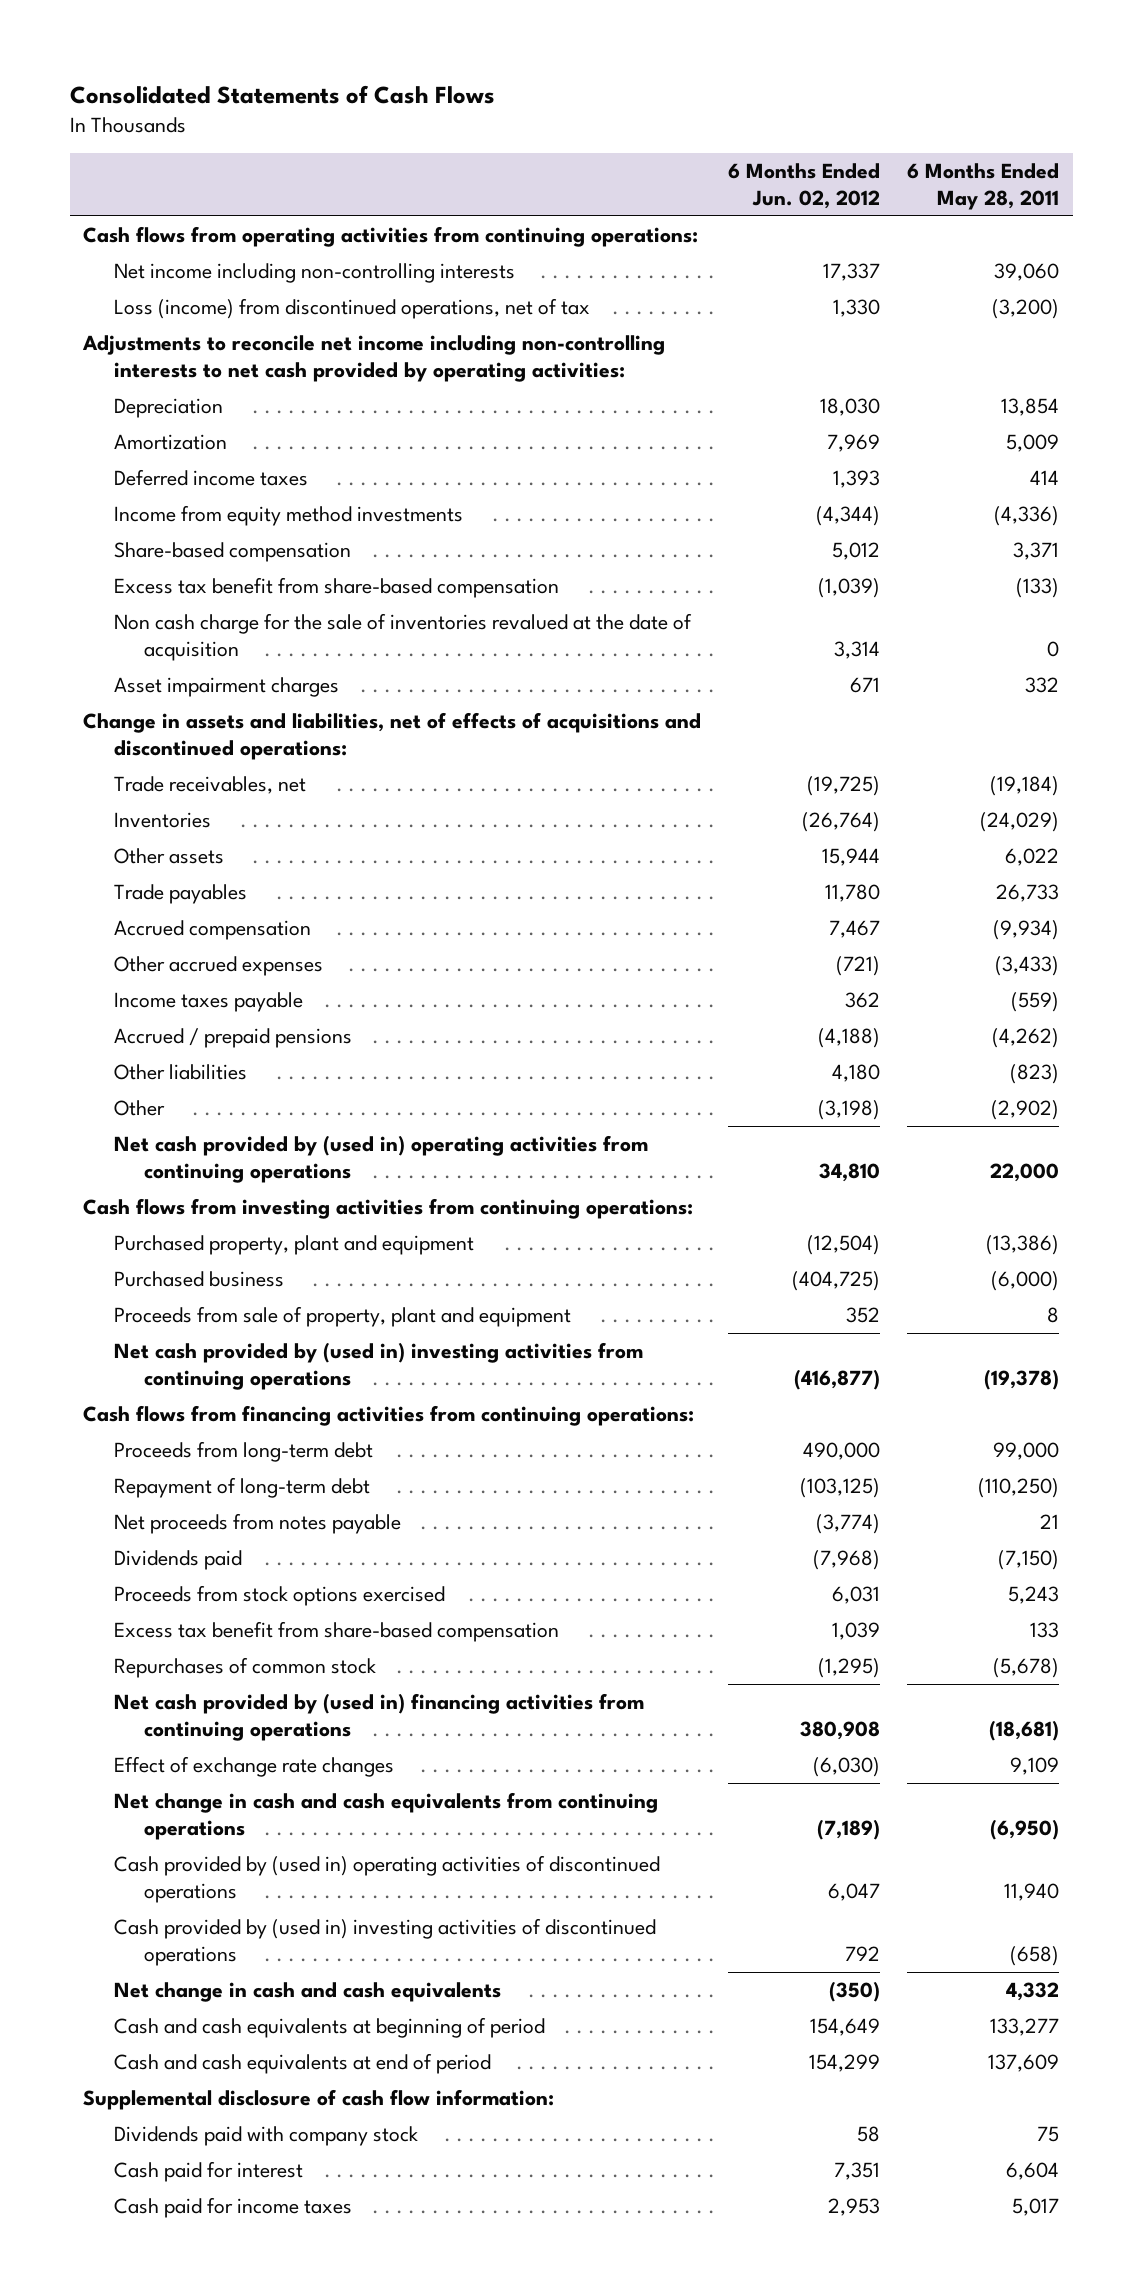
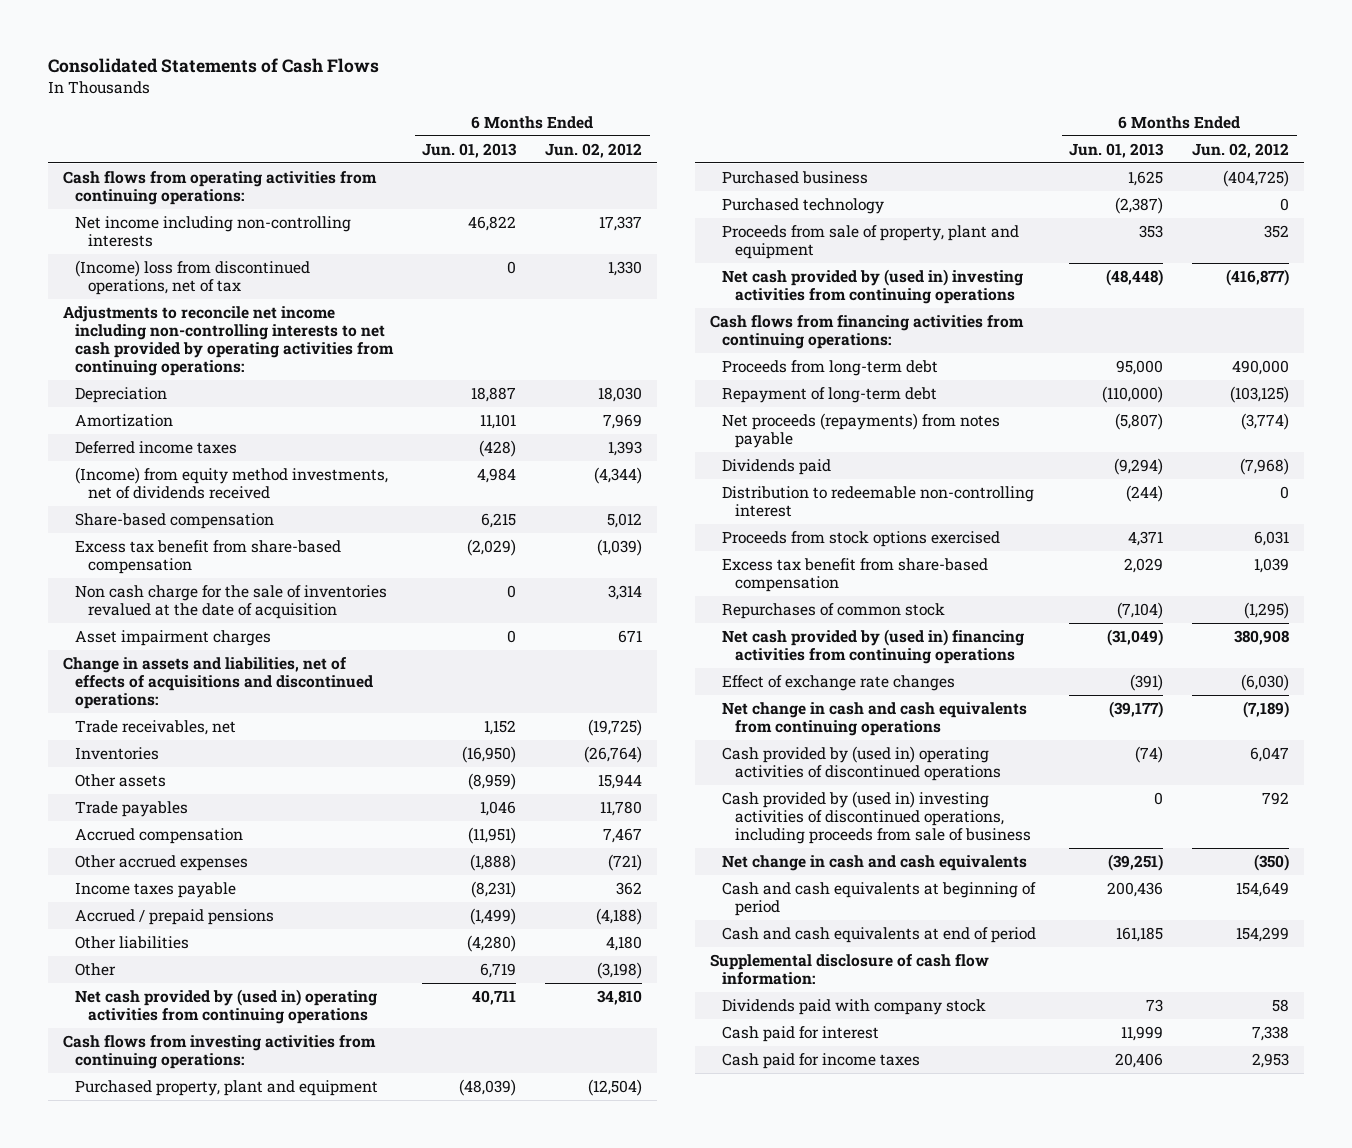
[907,162,1060,210] 6 Months Ended May 28, 2011 -> none
none -> [422,142,518,158] Jun. 01, 2013
[113,297,590,319] Loss (income) from discontinued operations, net of tax -> [75,260,311,296] (Income) loss from discontinued operations, net of tax
[82,334,666,382] Adjustments to reconcile net income including non-controlling interests to net cash provided by operating activities: -> [62,306,395,377] Adjustments to reconcile net income including non-controlling interests to net cash provided by operating activities from continuing operations:
[113,504,463,526] Income from equity method investments -> [75,467,389,500] (Income) from equity method investments, net of dividends received
none -> [722,198,885,215] Purchased technology
[113,1512,401,1534] Net proceeds from notes payable -> [722,413,1001,449] Net proceeds (repayments) from notes payable
none -> [722,486,1035,518] Distribution to redeemable non-controlling interest
[113,1917,656,1966] Cash provided by (used in) investing activities of discontinued operations -> [722,791,1031,845] Cash provided by (used in) investing activities of discontinued operations, including proceeds from sale of business
[834,2161,881,2180] 7,351 -> [1252,1026,1290,1042] 7,338

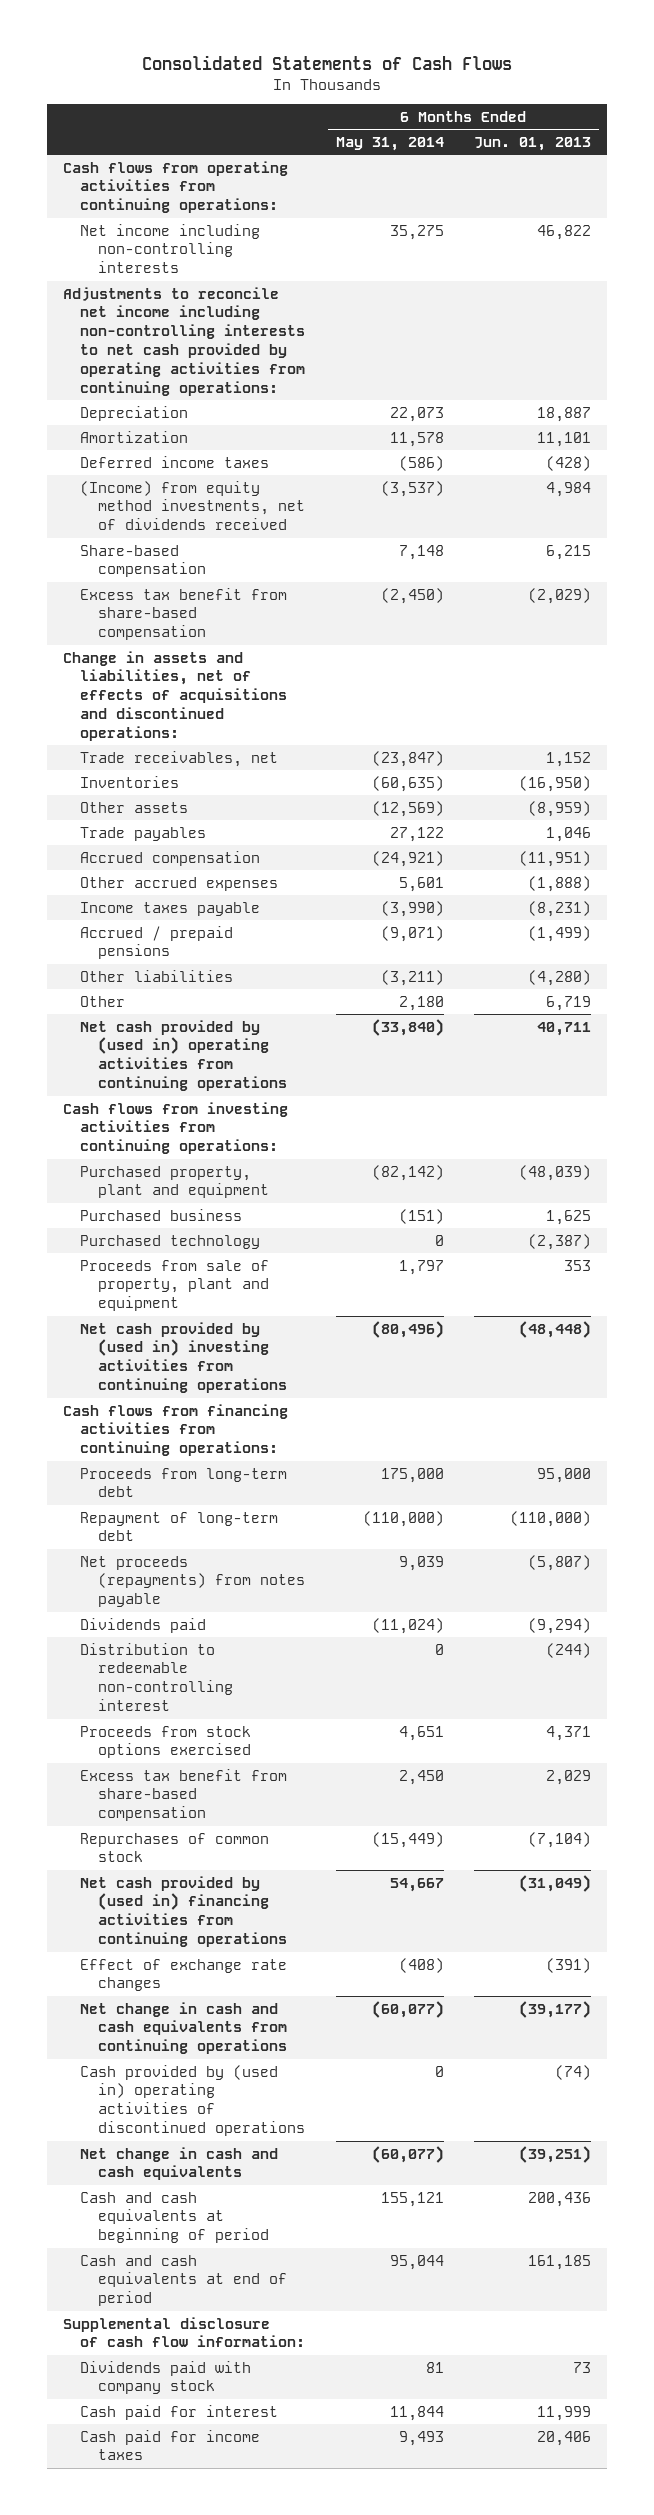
[545,142,643,158] Jun. 02, 2012 -> none
none -> [335,136,444,151] May 31, 2014
[75,260,311,296] (Income) loss from discontinued operations, net of tax -> none
[75,585,388,620] Non cash charge for the sale of inventories revalued at the date of acquisition -> none
[75,630,272,647] Asset impairment charges -> none
[722,791,1031,845] Cash provided by (used in) investing activities of discontinued operations, including proceeds from sale of business -> none

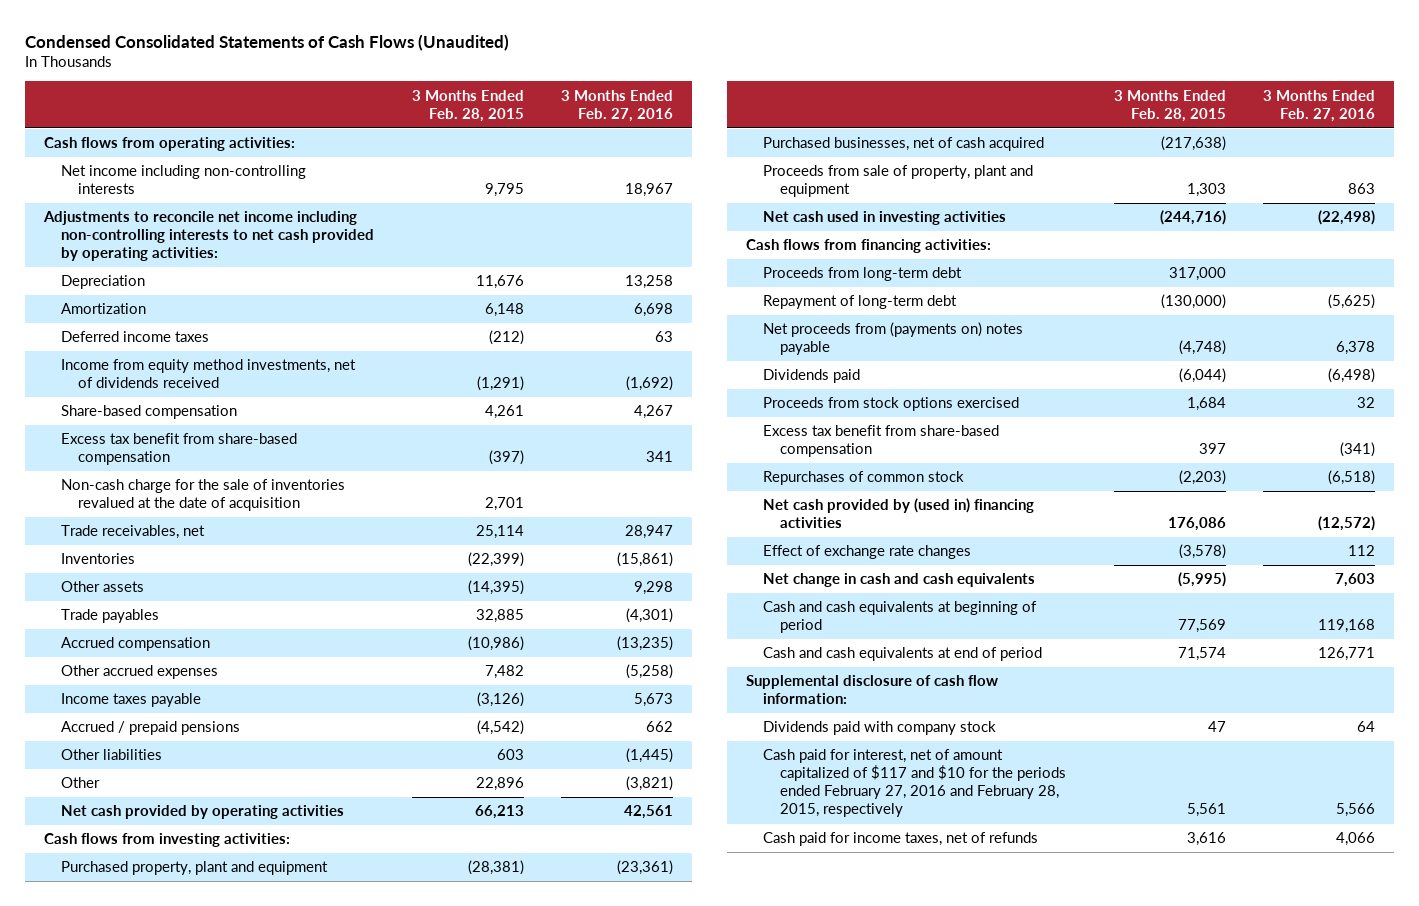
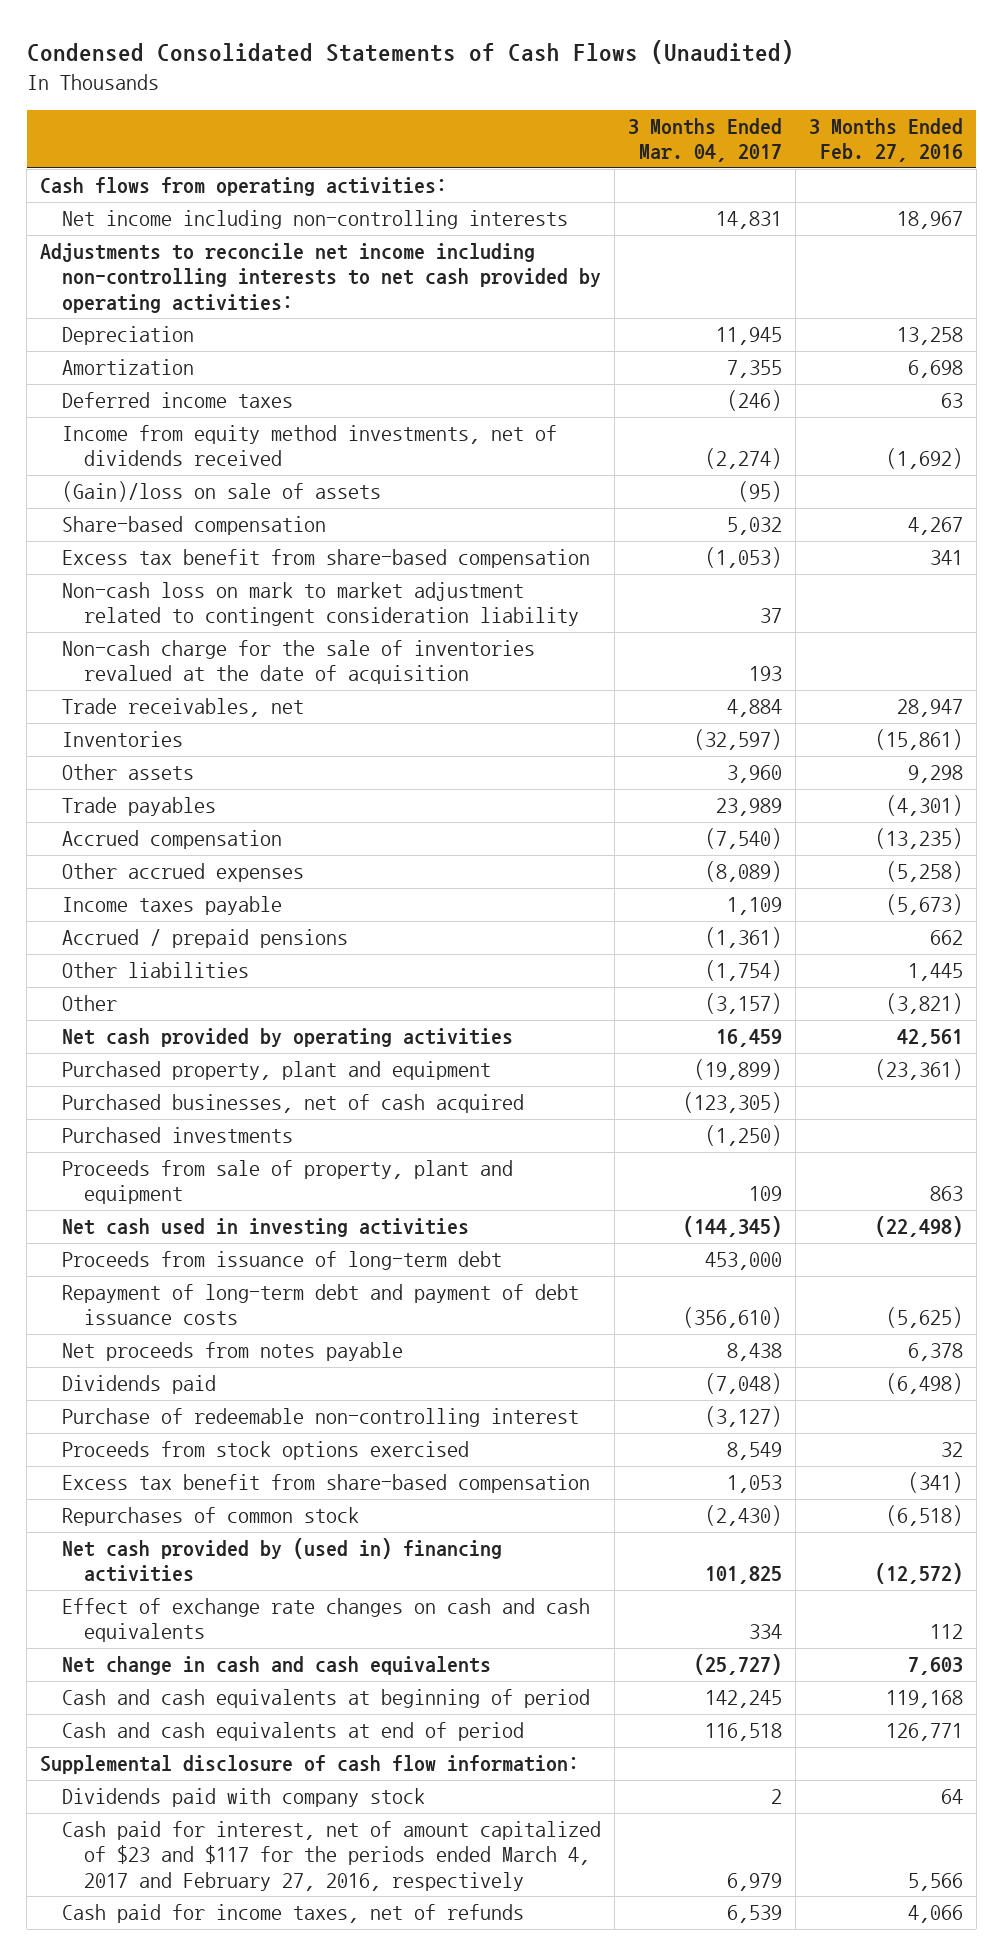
[411,89,524,122] 3 Months Ended Feb. 28, 2015 -> none
none -> [627,117,782,163] 3 Months Ended Mar. 04, 2017
none -> [61,481,381,503] (Gain)/loss on sale of assets
none -> [61,582,579,627] Non-cash loss on mark to market adjustment related to contingent consideration liability
[633,693,673,708] 5,673 -> [885,894,963,916] (5,673)
[625,748,673,764] (1,445) -> [907,963,963,982] 1,445
[44,833,291,848] Cash flows from investing activities: -> none
none -> [61,1127,293,1144] Purchased investments
[746,239,992,254] Cash flows from financing activities: -> none
[763,267,963,282] Proceeds from long-term debt -> [61,1251,502,1271] Proceeds from issuance of long-term debt
[763,295,958,310] Repayment of long-term debt -> [61,1284,579,1326] Repayment of long-term debt and payment of debt issuance costs
[763,322,1024,356] Net proceeds from (payments on) notes payable -> [61,1342,403,1362] Net proceeds from notes payable
none -> [61,1408,579,1428] Purchase of redeemable non-controlling interest
[763,545,972,560] Effect of exchange rate changes -> [61,1598,590,1643] Effect of exchange rate changes on cash and cash equivalents
[763,749,1067,818] Cash paid for interest, net of amount capitalized of $117 and $10 for the periods ended February 27, 2016 and February 28, 2015, respectively -> [61,1821,601,1891] Cash paid for interest, net of amount capitalized of $23 and $117 for the periods ended March 4, 2017 and February 27, 2016, respectively

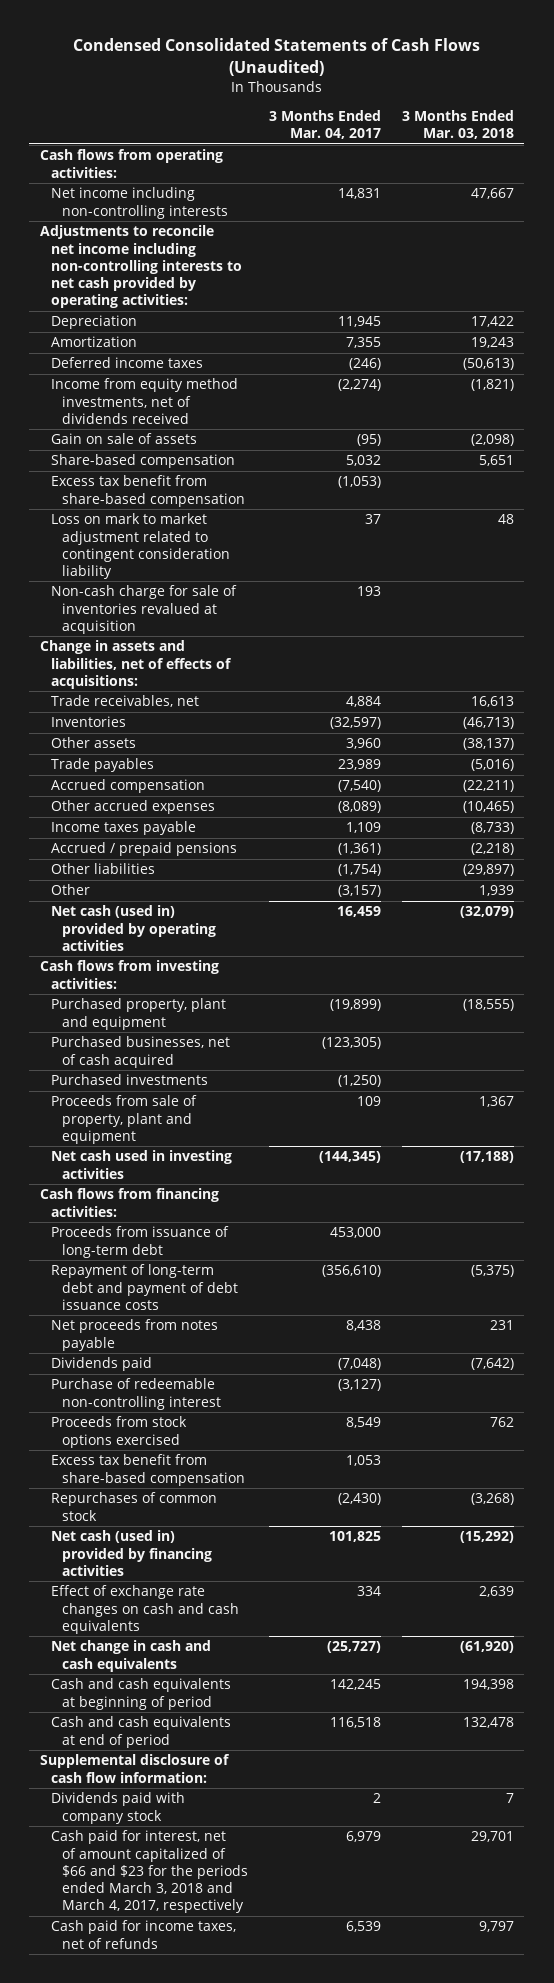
[808,117,963,163] 3 Months Ended Feb. 27, 2016 -> none
none -> [401,110,514,140] 3 Months Ended Mar. 03, 2018
[61,481,381,503] (Gain)/loss on sale of assets -> [50,433,197,445] Gain on sale of assets
[61,582,579,627] Non-cash loss on mark to market adjustment related to contingent consideration liability -> [50,513,231,580] Loss on mark to market adjustment related to contingent consideration liability
[61,640,535,685] Non-cash charge for the sale of inventories revalued at the date of acquisition -> [50,585,237,634] Non-cash charge for sale of inventories revalued at acquisition
none -> [39,640,232,689] Change in assets and liabilities, net of effects of acquisitions:
[61,1028,513,1048] Net cash provided by operating activities -> [50,905,217,951] Net cash (used in) provided by operating activities
none -> [39,960,219,989] Cash flows from investing activities:
none -> [39,1188,219,1217] Cash flows from financing activities:
[61,1538,502,1583] Net cash provided by (used in) financing activities -> [50,1530,213,1576] Net cash (used in) provided by financing activities
[61,1821,601,1891] Cash paid for interest, net of amount capitalized of $23 and $117 for the periods ended March 4, 2017 and February 27, 2016, respectively -> [50,1830,249,1914] Cash paid for interest, net of amount capitalized of $66 and $23 for the periods ended March 3, 2018 and March 4, 2017, respectively

